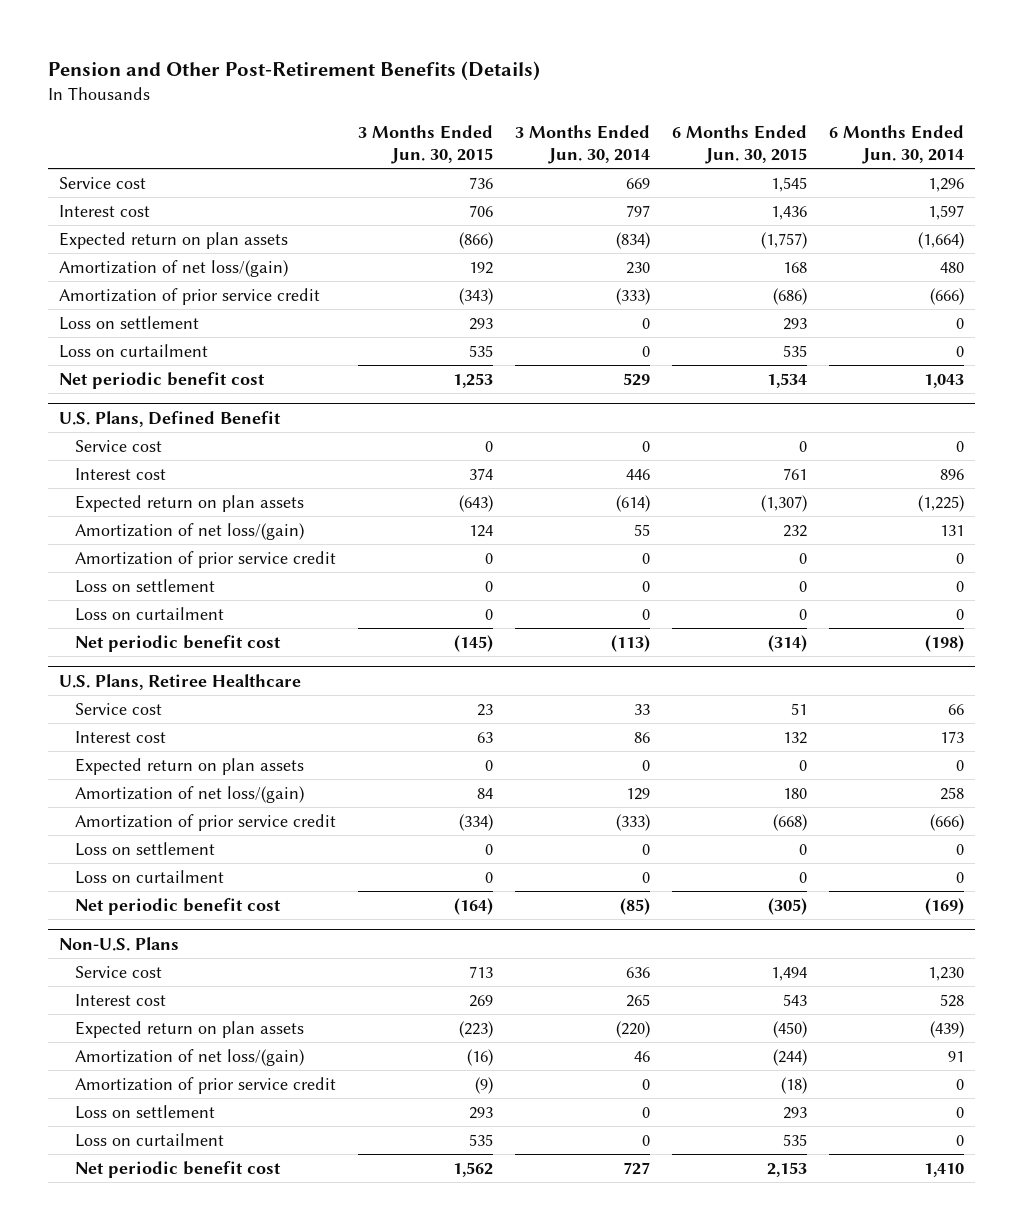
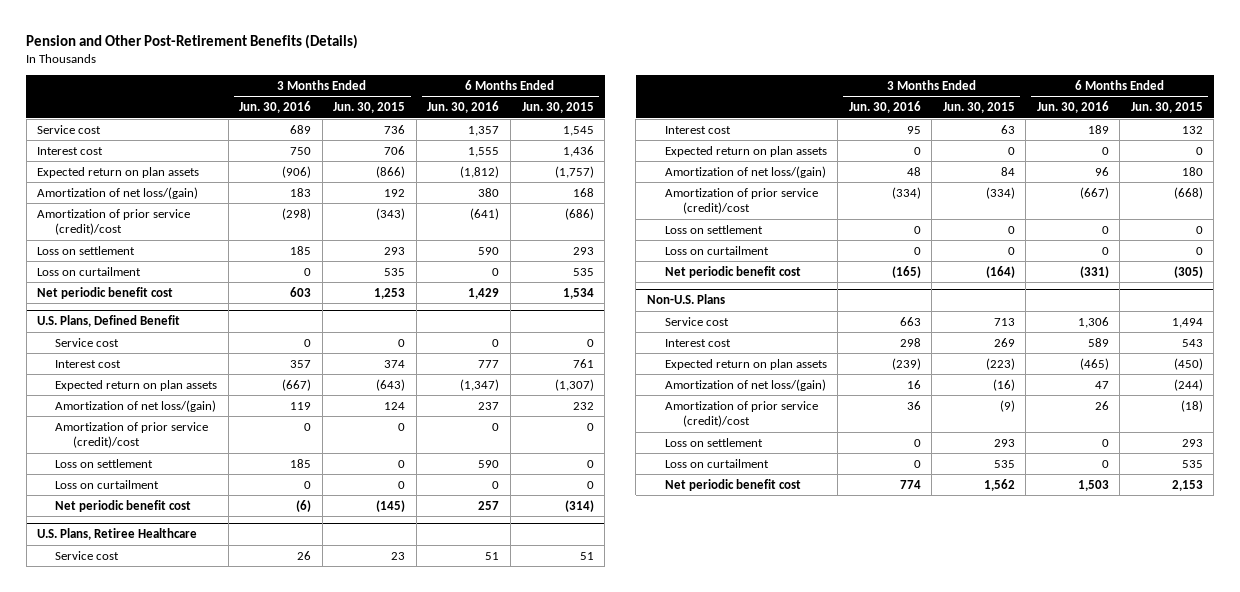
[514,125,650,165] 3 Months Ended Jun. 30, 2014 -> none
[828,125,964,165] 6 Months Ended Jun. 30, 2014 -> none
none -> [239,101,312,114] Jun. 30, 2016
none -> [427,101,500,114] Jun. 30, 2016
[58,287,320,305] Amortization of prior service credit -> [37,208,191,236] Amortization of prior service (credit)/cost
[75,550,337,568] Amortization of prior service credit -> [55,421,209,449] Amortization of prior service (credit)/cost
[75,813,337,831] Amortization of prior service credit -> [664,187,818,215] Amortization of prior service (credit)/cost
[75,1076,337,1094] Amortization of prior service credit -> [664,400,818,428] Amortization of prior service (credit)/cost

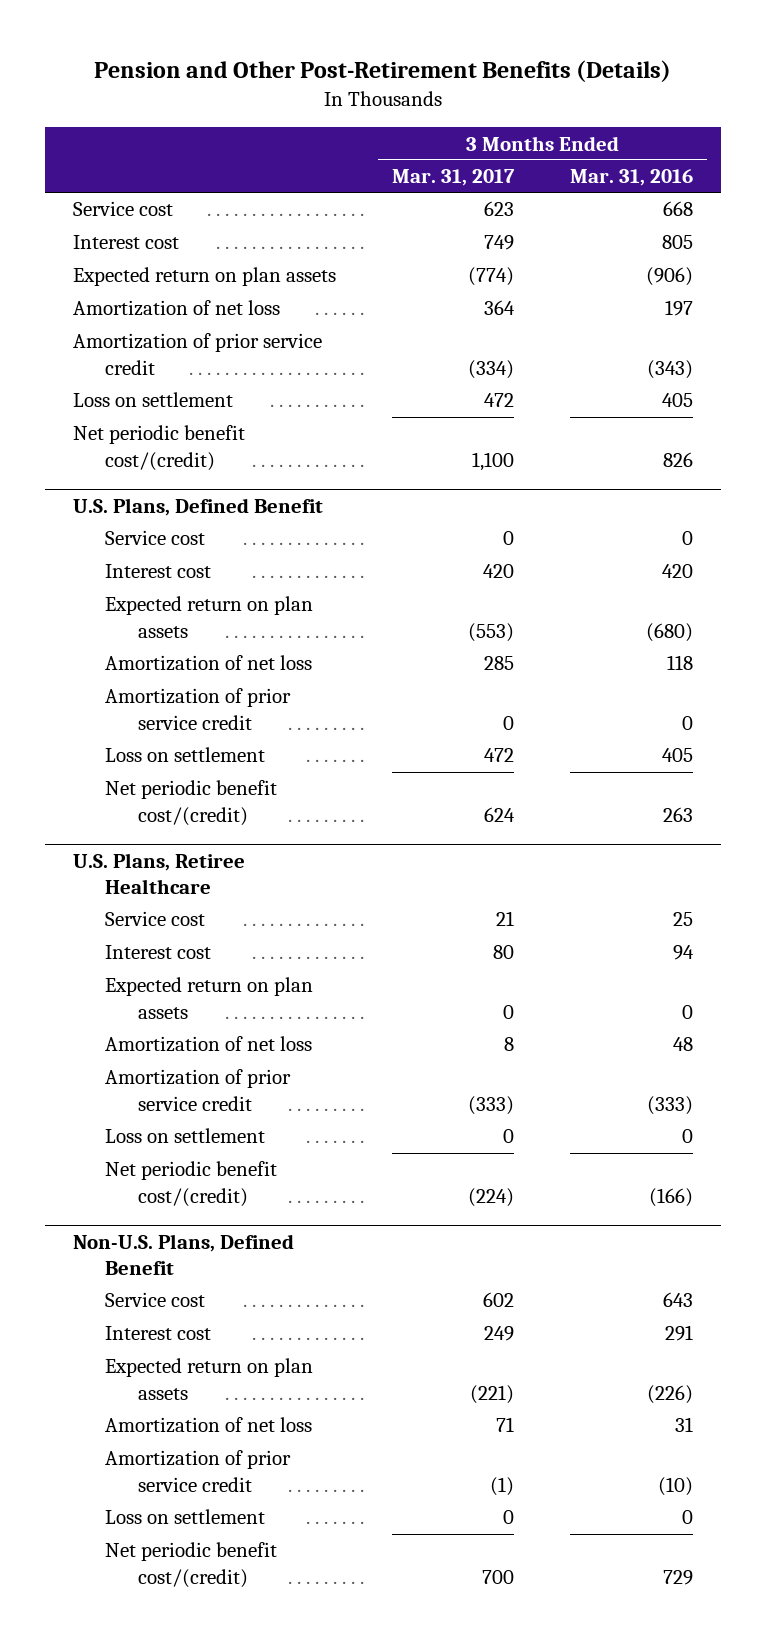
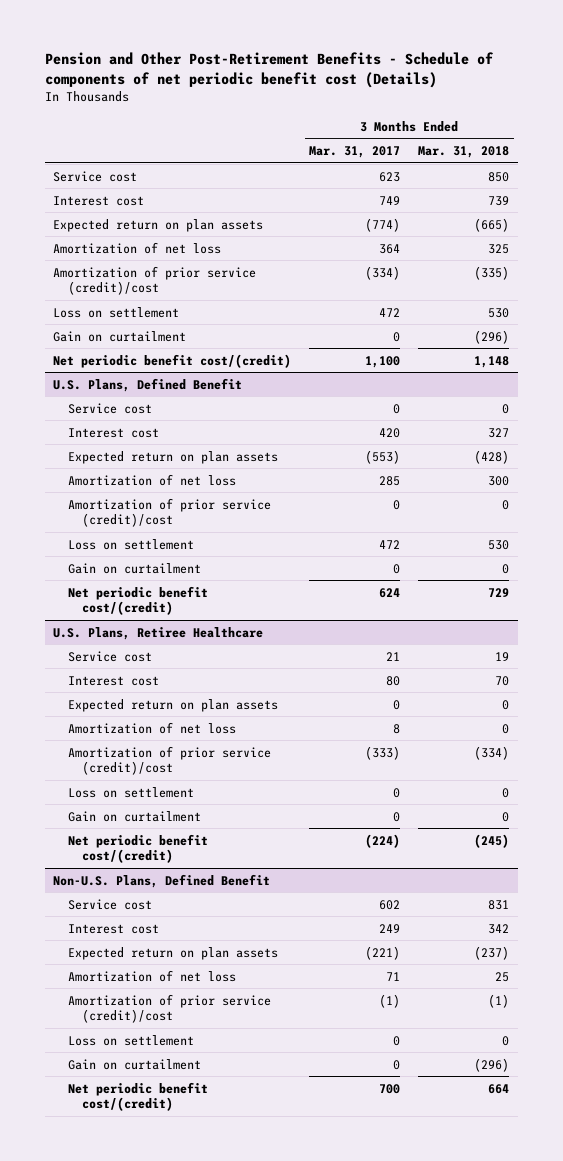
[94,59,672,82] Pension and Other Post-Retirement Benefits (Details) -> [44,52,494,89] Pension and Other Post-Retirement Benefits - Schedule of components of net periodic benefit cost (Details)
[570,169,694,187] Mar. 31, 2016 -> none
none -> [418,146,510,159] Mar. 31, 2018
[73,333,323,375] Amortization of prior service credit -> [53,265,257,296] Amortization of prior service (credit)/cost
none -> [53,330,187,342] Gain on curtailment
[105,688,292,730] Amortization of prior service credit -> [67,497,271,528] Amortization of prior service (credit)/cost
none -> [67,562,201,574] Gain on curtailment
[105,1069,292,1111] Amortization of prior service credit -> [67,745,271,776] Amortization of prior service (credit)/cost
none -> [67,810,201,822] Gain on curtailment
[105,1450,292,1492] Amortization of prior service credit -> [67,993,271,1024] Amortization of prior service (credit)/cost
none -> [67,1058,201,1070] Gain on curtailment

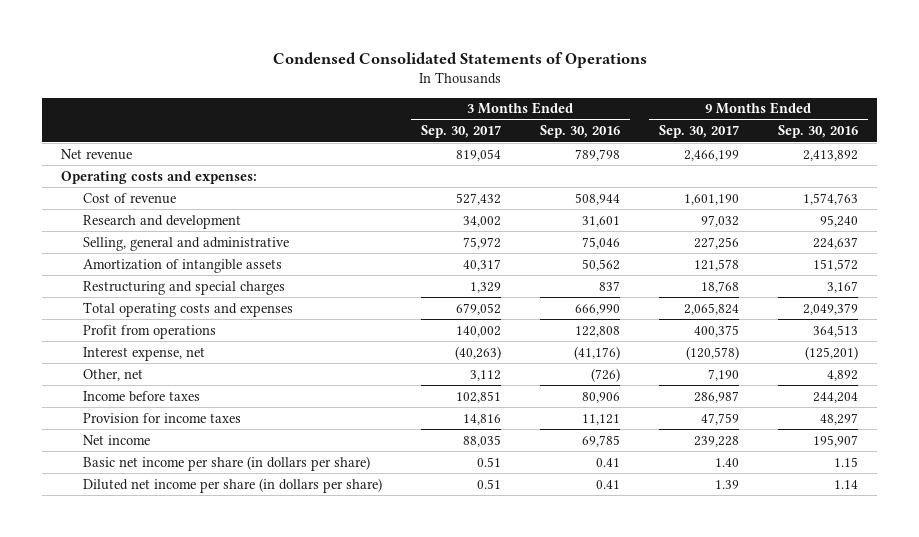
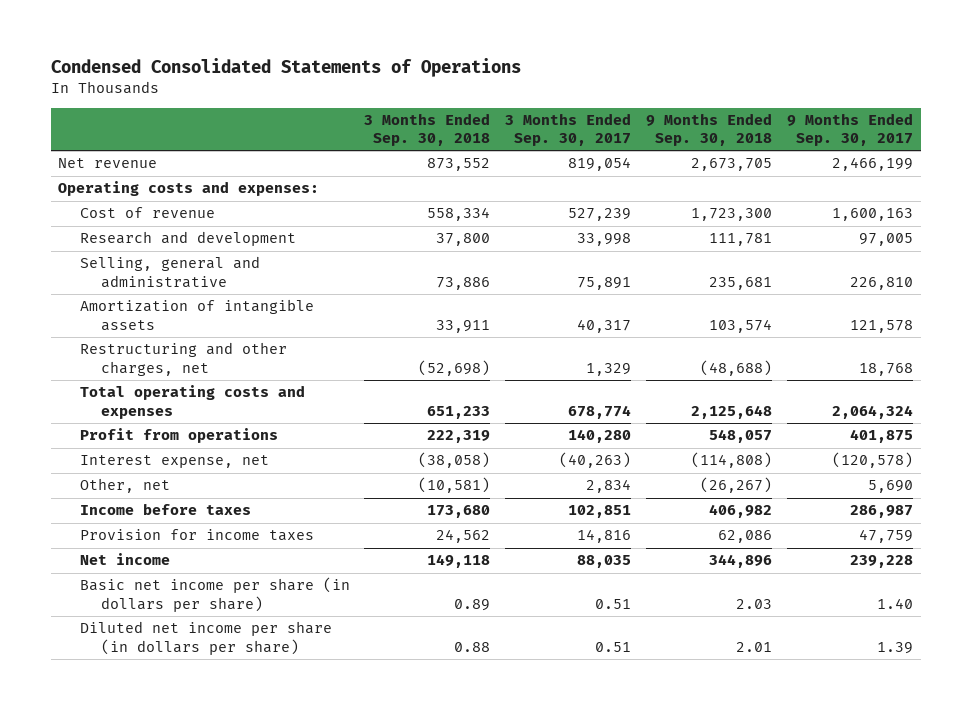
[539,125,620,139] Sep. 30, 2016 -> none
[777,125,858,139] Sep. 30, 2016 -> none
none -> [364,112,491,147] 3 Months Ended Sep. 30, 2018
none -> [646,112,773,147] 9 Months Ended Sep. 30, 2018
[455,192,501,205] 527,432 -> [568,208,632,222] 527,239
[683,193,739,205] 1,601,190 -> [832,208,914,222] 1,600,163
[462,215,501,227] 34,002 -> [577,233,632,247] 33,998
[700,214,739,227] 97,032 -> [859,233,914,247] 97,005
[462,236,501,249] 75,972 -> [577,276,632,290] 75,891
[693,236,739,249] 227,256 -> [850,276,914,290] 226,810
[82,280,285,295] Restructuring and special charges -> [79,342,287,376] Restructuring and other charges, net
[455,302,501,315] 679,052 -> [568,404,632,419] 678,774
[683,302,739,315] 2,065,824 -> [832,404,914,419] 2,064,324
[455,325,501,337] 140,002 -> [568,429,632,444] 140,280
[693,324,739,337] 400,375 -> [850,429,914,444] 401,875
[469,369,501,381] 3,112 -> [586,479,632,494] 2,834
[707,368,739,381] 7,190 -> [868,480,914,494] 5,690

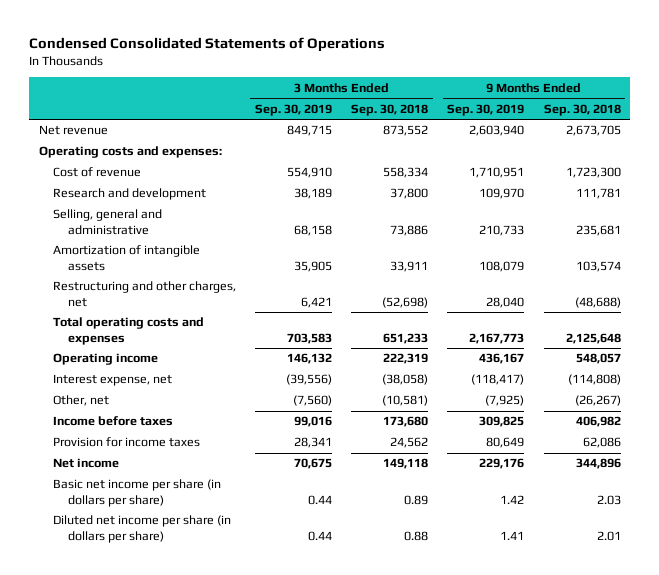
[505,112,632,147] 3 Months Ended Sep. 30, 2017 -> none
[787,112,914,147] 9 Months Ended Sep. 30, 2017 -> none
none -> [255,103,333,116] Sep. 30, 2019
none -> [447,103,525,116] Sep. 30, 2019
[79,428,278,444] Profit from operations -> [53,353,159,366] Operating income

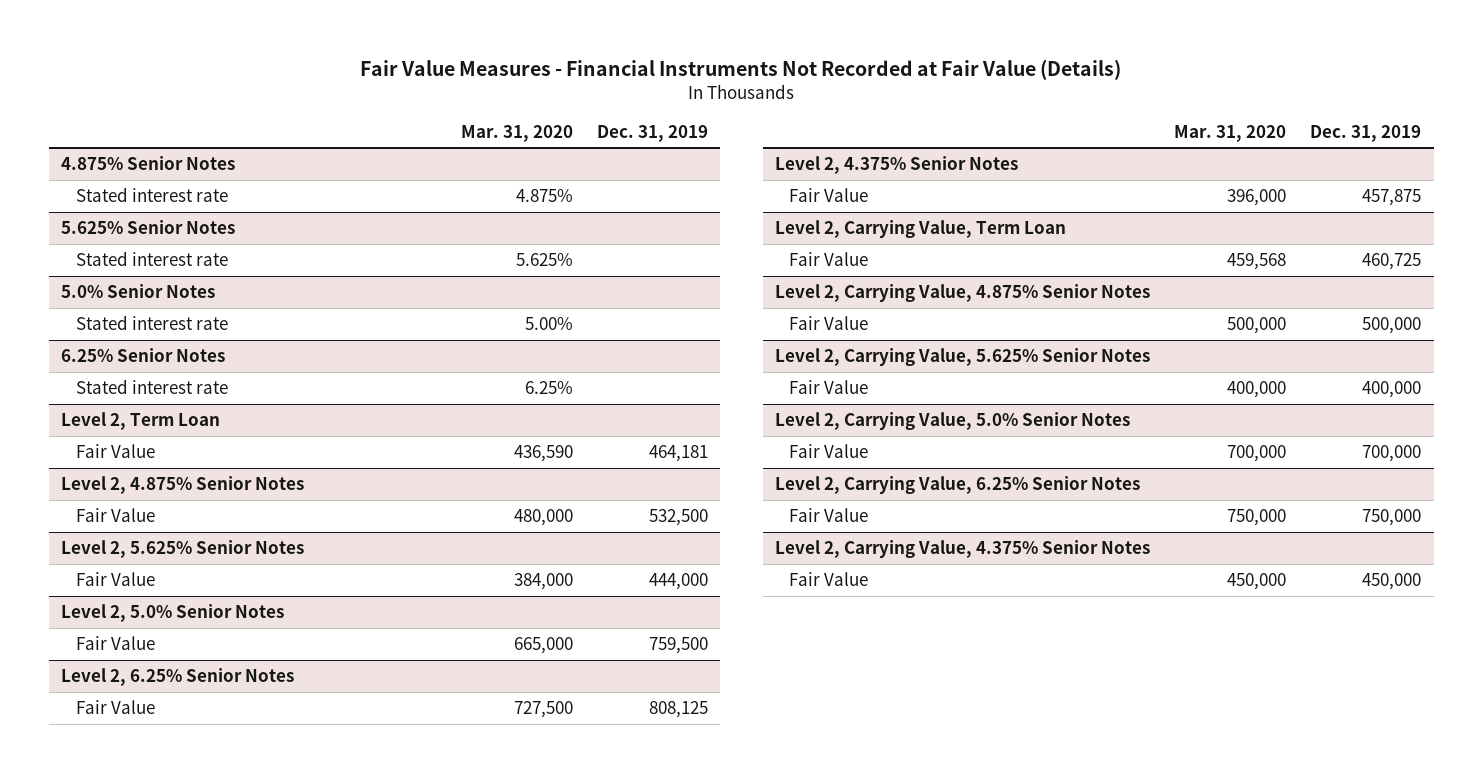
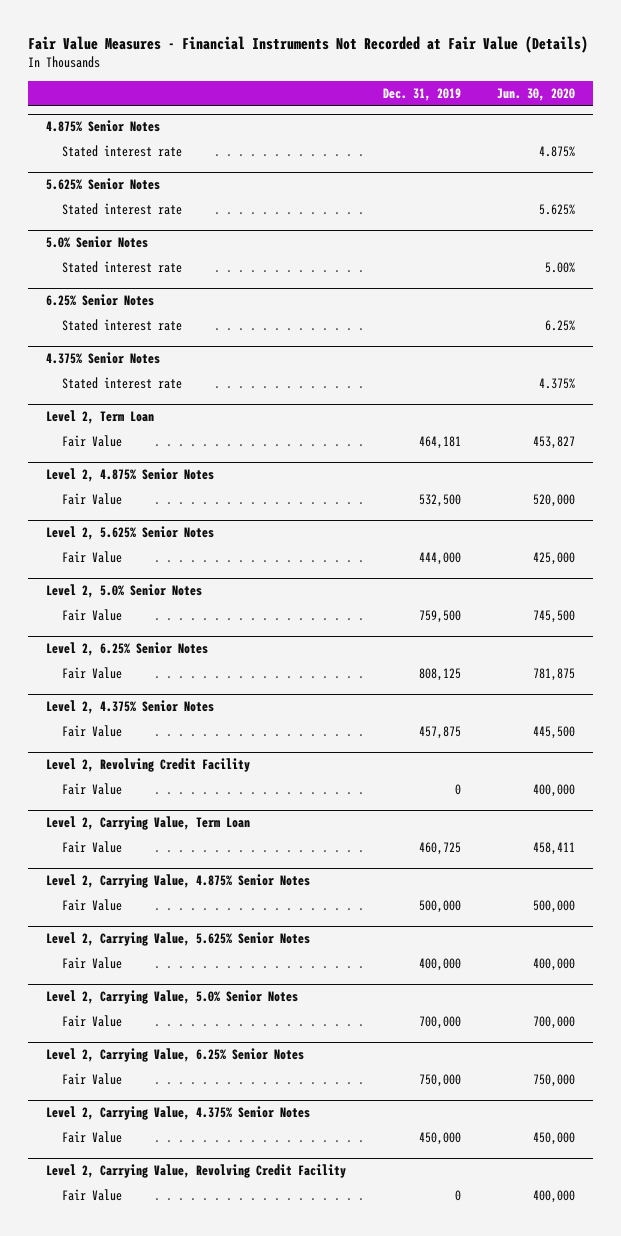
[460,124,573,142] Mar. 31, 2020 -> none
none -> [497,87,576,101] Jun. 30, 2020
none -> [46,352,161,365] 4.375% Senior Notes
none -> [61,377,182,390] Stated interest rate
none -> [46,758,251,773] Level 2, Revolving Credit Facility
none -> [61,783,122,796] Fair Value
none -> [46,1164,347,1179] Level 2, Carrying Value, Revolving Credit Facility
none -> [61,1189,122,1202] Fair Value

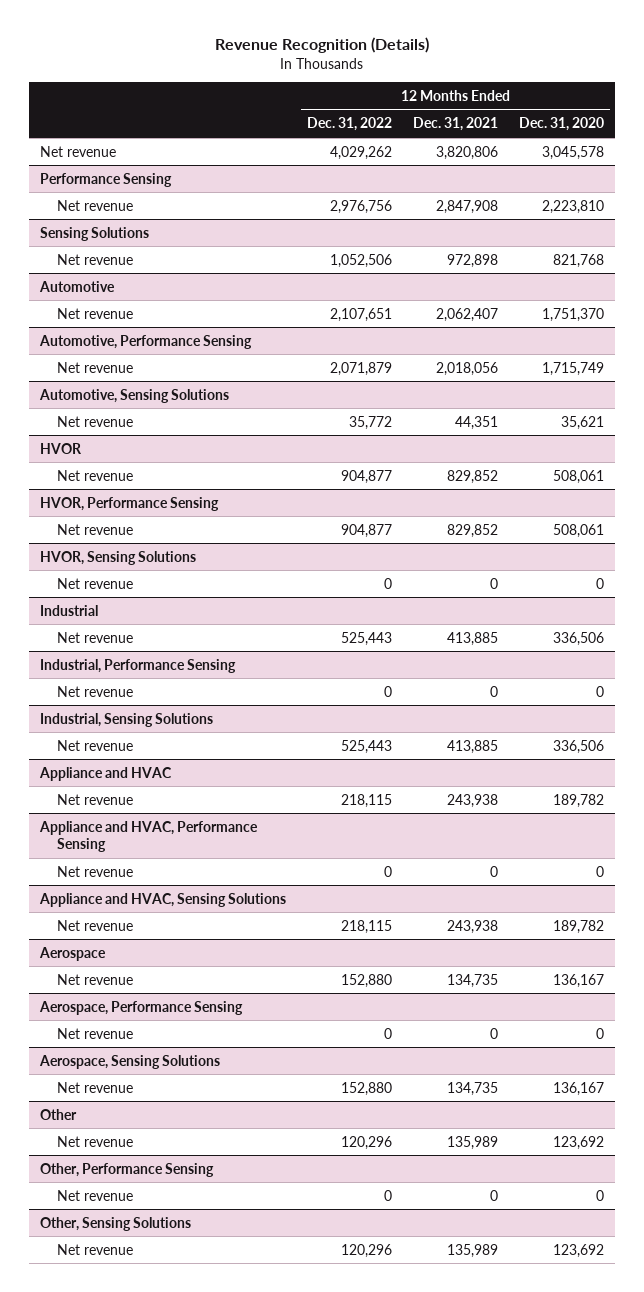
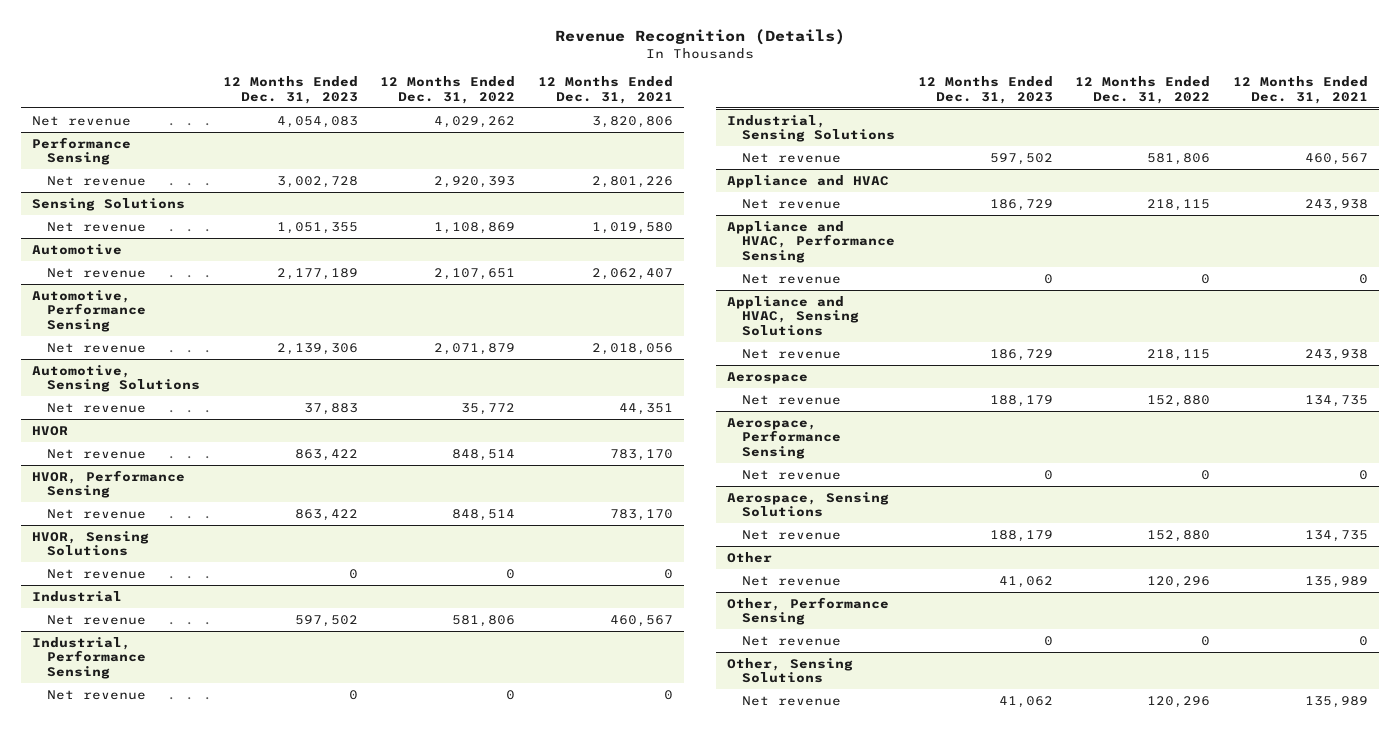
[519,117,605,132] Dec. 31, 2020 -> none
none -> [222,76,358,104] 12 Months Ended Dec. 31, 2023
[329,199,392,214] 2,976,756 -> [434,175,516,188] 2,920,393
[436,199,499,214] 2,847,908 -> [591,175,673,188] 2,801,226
[329,253,392,268] 1,052,506 -> [434,221,516,234] 1,108,869
[447,253,499,268] 972,898 -> [591,221,673,234] 1,019,580
[340,469,392,484] 904,877 -> [452,448,516,461] 848,514
[447,469,499,484] 829,852 -> [609,448,673,461] 783,170
[340,523,392,538] 904,877 -> [452,508,516,521] 848,514
[447,523,499,538] 829,852 -> [609,508,673,521] 783,170
[340,631,392,646] 525,443 -> [452,614,516,627] 581,806
[447,631,499,646] 413,885 -> [609,614,673,627] 460,567
[340,739,392,754] 525,443 -> [1147,152,1211,165] 581,806
[447,739,499,754] 413,885 -> [1304,152,1368,165] 460,567

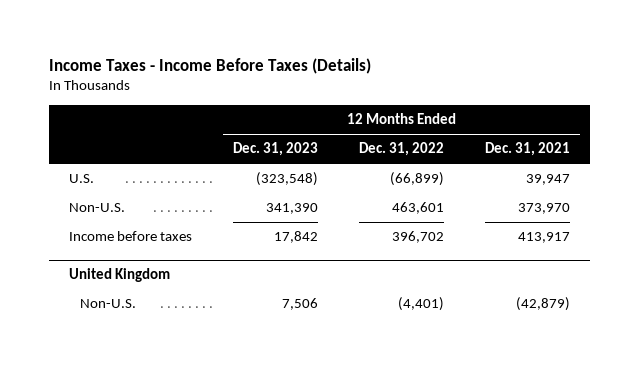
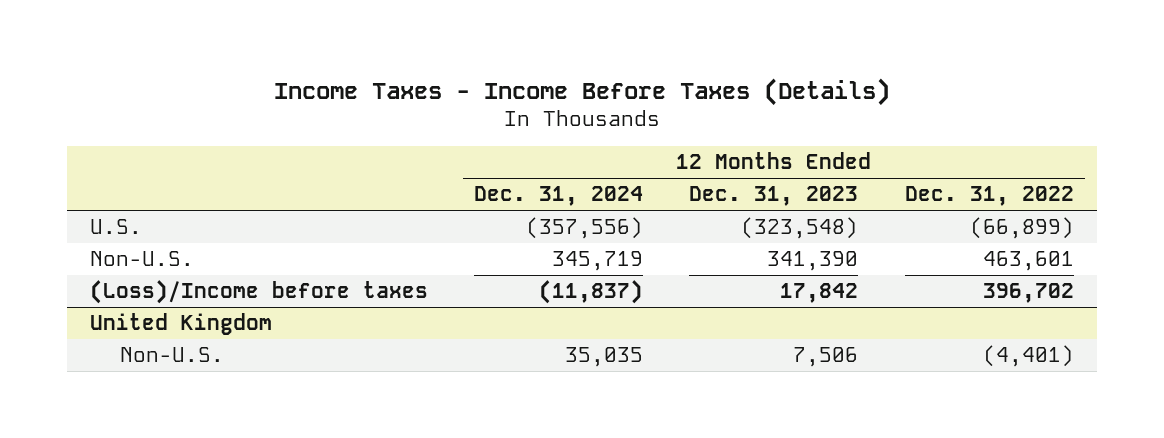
[484,142,570,157] Dec. 31, 2021 -> none
none -> [474,186,644,207] Dec. 31, 2024
[69,231,193,242] Income before taxes -> [90,280,429,305] (Loss)/Income before taxes

